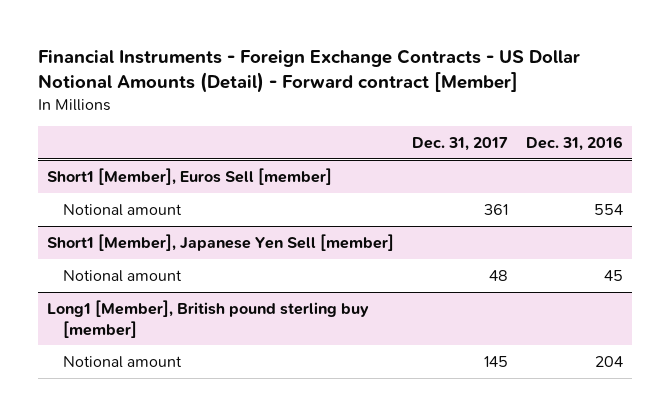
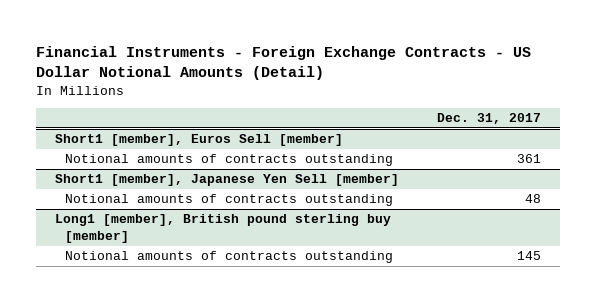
[37,49,580,94] Financial Instruments - Foreign Exchange Contracts - US Dollar Notional Amounts (Detail) - Forward contract [Member] -> [36,45,532,80] Financial Instruments - Foreign Exchange Contracts - US Dollar Notional Amounts (Detail)
[526,136,624,152] Dec. 31, 2016 -> none
[46,167,332,185] Short1 [Member], Euros Sell [member] -> [55,134,344,147] Short1 [member], Euros Sell [member]
[63,203,183,216] Notional amount -> [64,154,393,167] Notional amounts of contracts outstanding
[46,233,394,251] Short1 [Member], Japanese Yen Sell [member] -> [55,174,400,187] Short1 [member], Japanese Yen Sell [member]
[63,269,183,282] Notional amount -> [64,194,393,207] Notional amounts of contracts outstanding
[46,299,369,338] Long1 [Member], British pound sterling buy [member] -> [55,214,392,243] Long1 [member], British pound sterling buy [member]
[63,355,183,368] Notional amount -> [64,251,393,264] Notional amounts of contracts outstanding

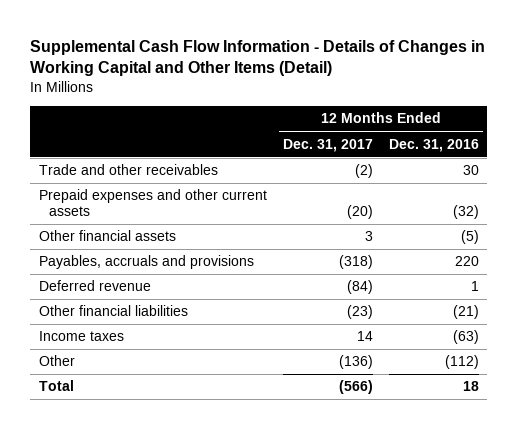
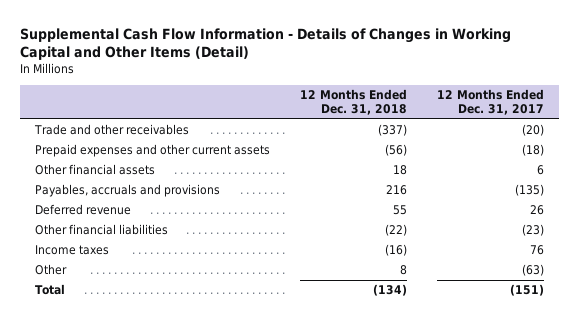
[388,138,479,152] Dec. 31, 2016 -> none
none -> [299,88,407,116] 12 Months Ended Dec. 31, 2018
[354,164,373,179] (2) -> [521,124,544,137] (20)
[346,205,373,220] (20) -> [521,144,544,157] (18)
[364,231,373,242] 3 -> [536,165,544,176] 6
[338,255,373,270] (318) -> [514,184,544,197] (135)
[346,280,373,295] (84) -> [529,205,544,216] 26
[356,331,373,342] 14 -> [529,245,544,256] 76
[338,355,373,370] (136) -> [521,264,544,277] (63)
[338,380,373,395] (566) -> [509,284,544,297] (151)

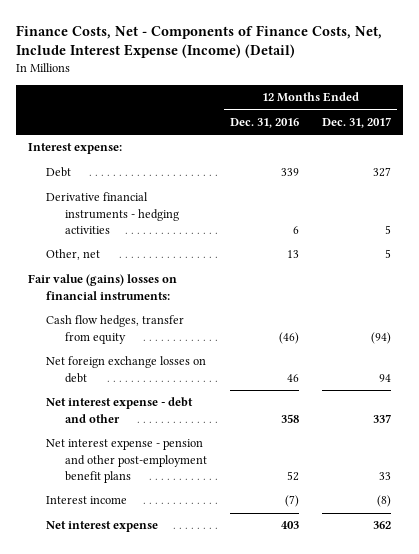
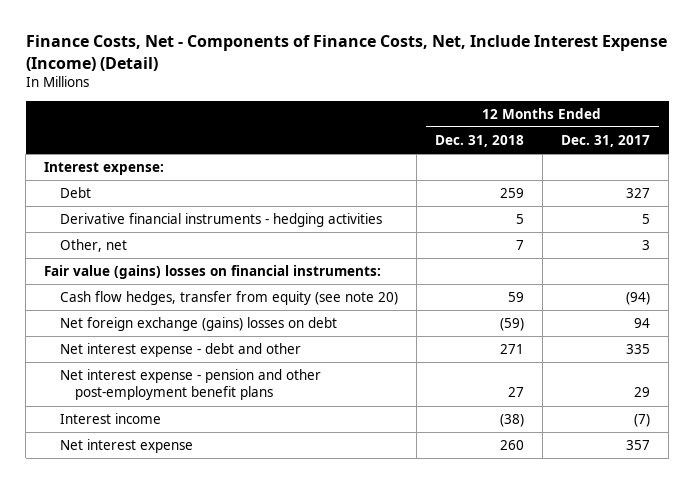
[229,118,299,129] Dec. 31, 2016 -> none
none -> [434,134,524,147] Dec. 31, 2018
[385,249,392,259] 5 -> [642,239,651,250] 3
[46,315,185,344] Cash flow hedges, transfer from equity -> [59,290,398,305] Cash flow hedges, transfer from equity (see note 20)
[46,356,207,383] Net foreign exchange losses on debt -> [59,316,337,331] Net foreign exchange (gains) losses on debt
[373,413,392,423] 337 -> [626,343,651,354] 335
[379,472,392,481] 33 -> [634,387,651,398] 29
[377,495,392,508] (8) -> [634,413,651,427] (7)
[373,521,392,530] 362 -> [626,439,651,450] 357

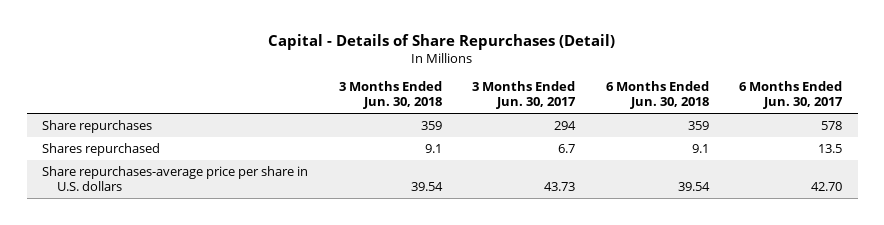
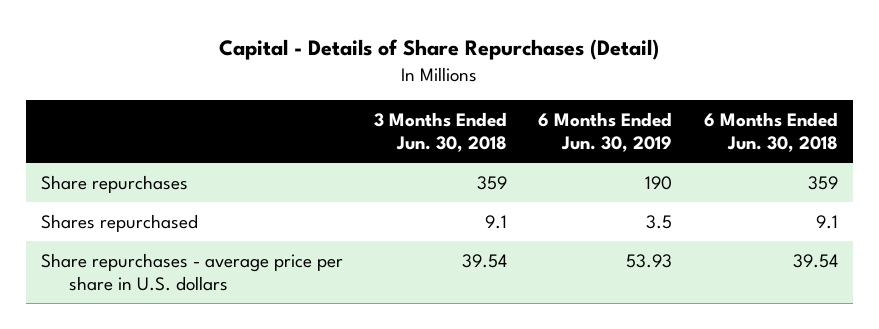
[472,81,577,110] 3 Months Ended Jun. 30, 2017 -> none
[739,81,844,110] 6 Months Ended Jun. 30, 2017 -> none
none -> [538,111,673,153] 6 Months Ended Jun. 30, 2019
[41,165,308,192] Share repurchases-average price per share in U.S. dollars -> [41,252,344,291] Share repurchases - average price per share in U.S. dollars

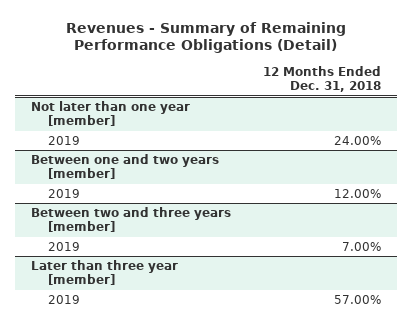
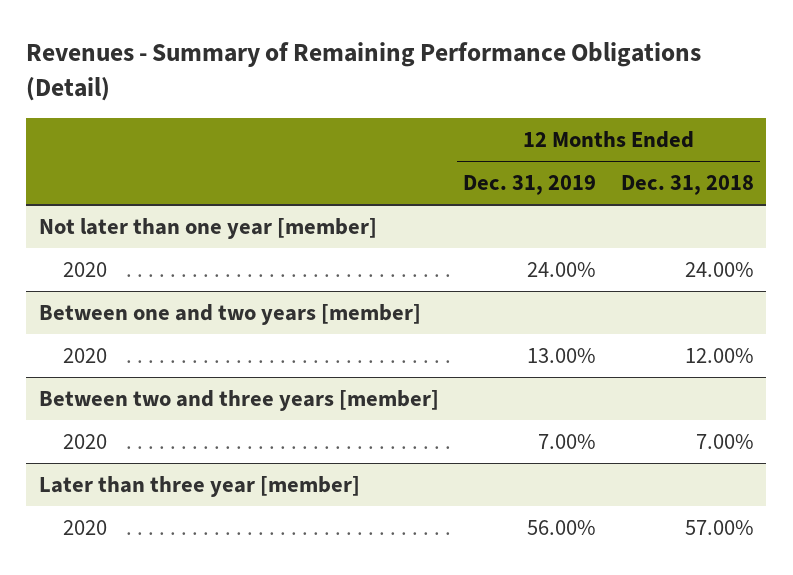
none -> [463,175,597,196] Dec. 31, 2019
[47,135,80,145] 2019 -> [63,261,108,277] 2020
[47,188,80,198] 2019 -> [63,347,108,363] 2020
[47,241,80,251] 2019 -> [63,433,108,449] 2020
[47,294,80,304] 2019 -> [63,519,108,535] 2020

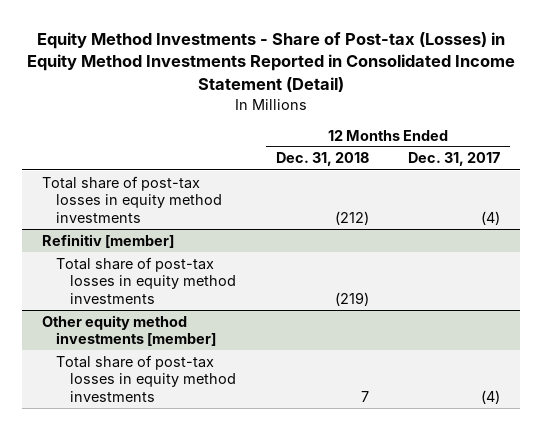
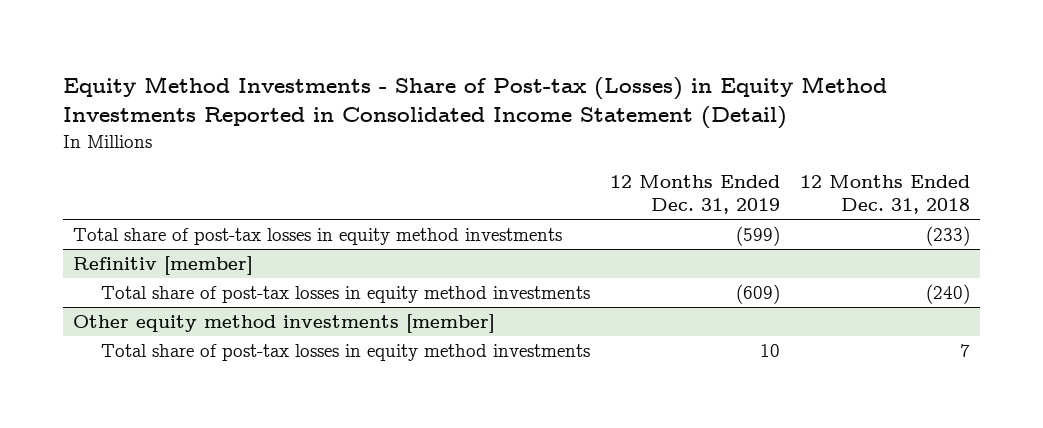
[408,152,501,167] Dec. 31, 2017 -> none
none -> [609,174,780,215] 12 Months Ended Dec. 31, 2019
[334,210,369,225] (212) -> [925,225,970,246] (233)
[334,291,369,306] (219) -> [925,283,970,304] (240)

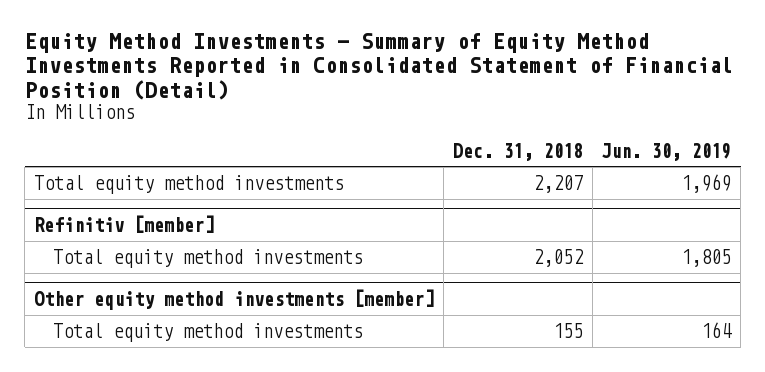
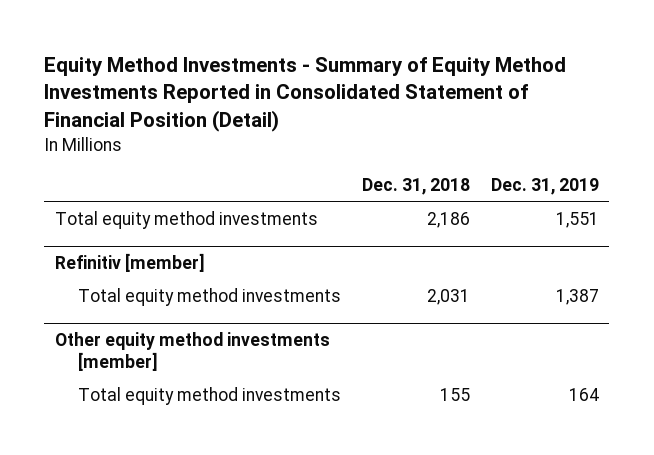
[601,142,732,161] Jun. 30, 2019 -> none
none -> [490,178,599,196] Dec. 31, 2019
[532,175,583,194] 2,207 -> [426,211,470,228] 2,186
[532,249,584,268] 2,052 -> [426,288,470,305] 2,031

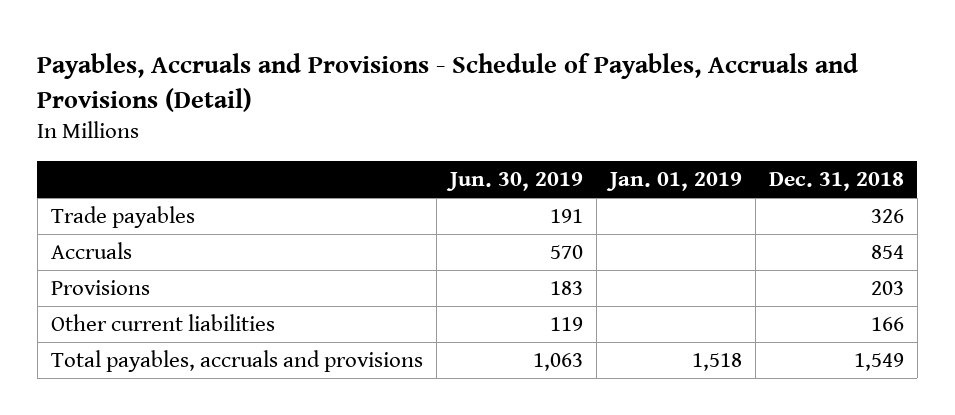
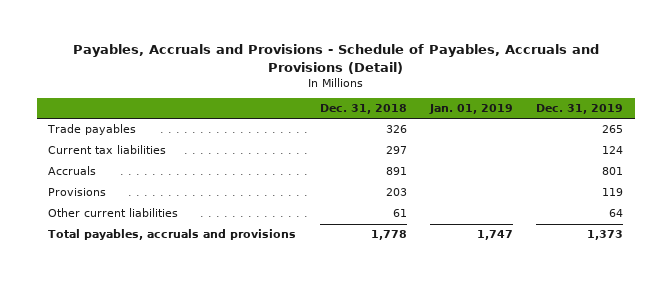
[445,172,583,192] Jun. 30, 2019 -> none
none -> [536,104,624,115] Dec. 31, 2019
none -> [48,145,167,155] Current tax liabilities
[870,245,904,260] 854 -> [385,167,407,176] 891
[870,317,904,332] 166 -> [392,209,407,218] 61
[691,353,742,372] 1,518 -> [476,230,513,241] 1,747
[853,353,904,372] 1,549 -> [370,230,407,241] 1,778

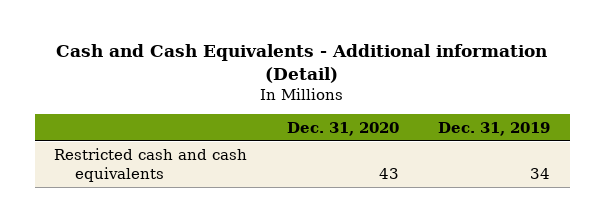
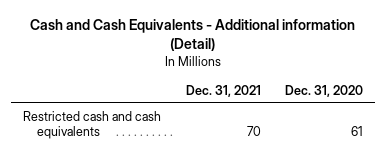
[438,121,551,136] Dec. 31, 2019 -> none
none -> [185,84,261,97] Dec. 31, 2021
[378,167,399,179] 43 -> [351,126,364,137] 61

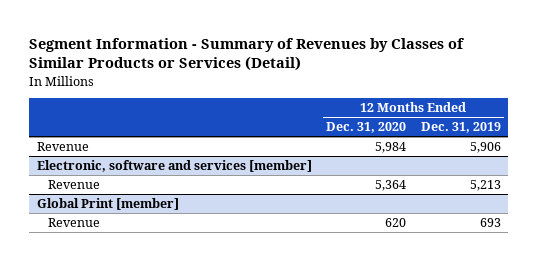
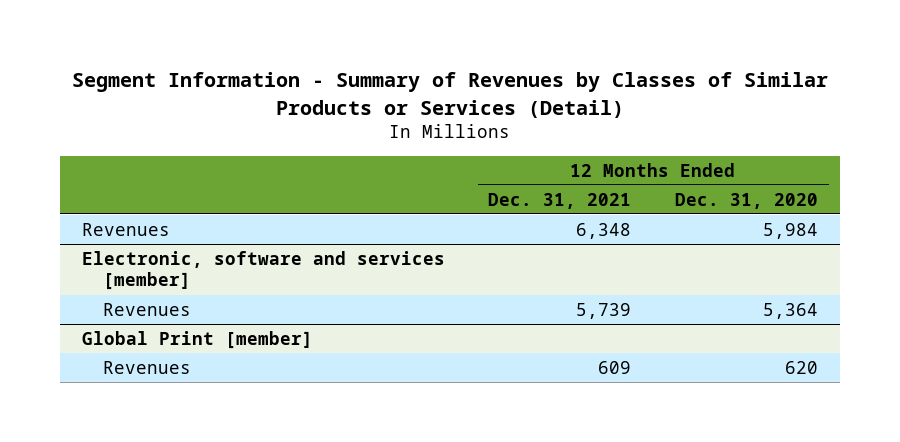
[420,122,501,134] Dec. 31, 2019 -> none
none -> [488,192,632,209] Dec. 31, 2021
[36,142,89,152] Revenue -> [81,222,170,236] Revenues
[47,180,100,190] Revenue -> [102,302,191,316] Revenues
[47,218,100,228] Revenue -> [102,360,191,374] Revenues

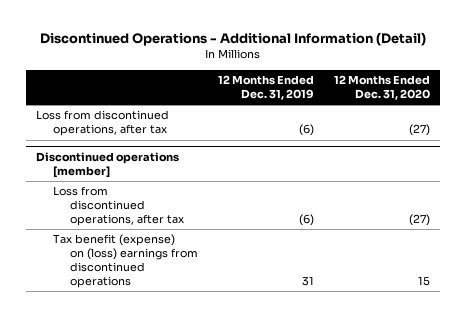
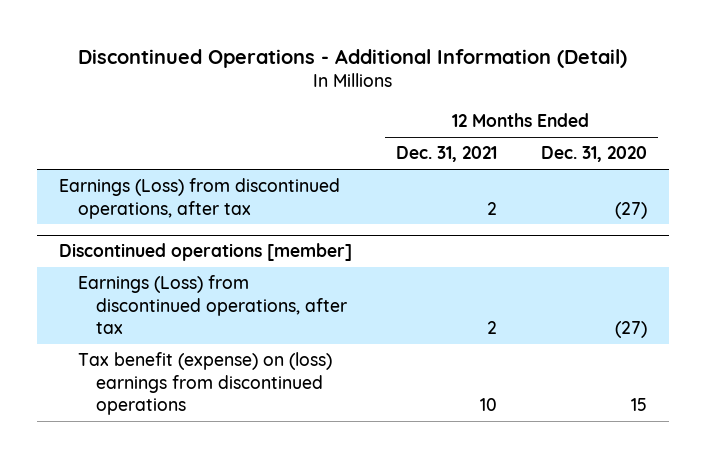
[218,75,315,100] 12 Months Ended Dec. 31, 2019 -> none
none -> [395,146,497,163] Dec. 31, 2021
[36,110,170,137] Loss from discontinued operations, after tax -> [58,178,340,219] Earnings (Loss) from discontinued operations, after tax
[52,186,184,227] Loss from discontinued operations, after tax -> [77,275,348,334] Earnings (Loss) from discontinued operations, after tax

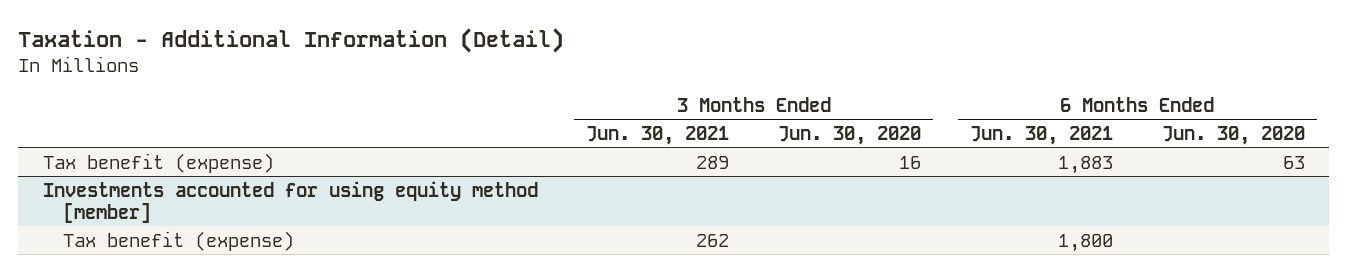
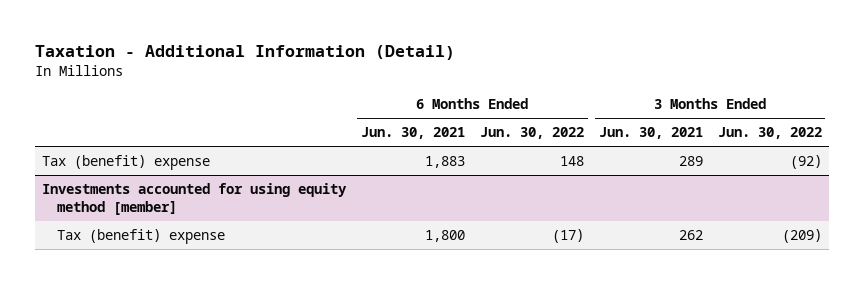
[778,125,922,145] Jun. 30, 2020 -> none
[1161,125,1305,145] Jun. 30, 2020 -> none
none -> [479,127,584,140] Jun. 30, 2022
none -> [717,127,822,140] Jun. 30, 2022
[42,152,274,173] Tax benefit (expense) -> [42,155,211,171] Tax (benefit) expense
[63,230,295,251] Tax benefit (expense) -> [57,229,226,245] Tax (benefit) expense

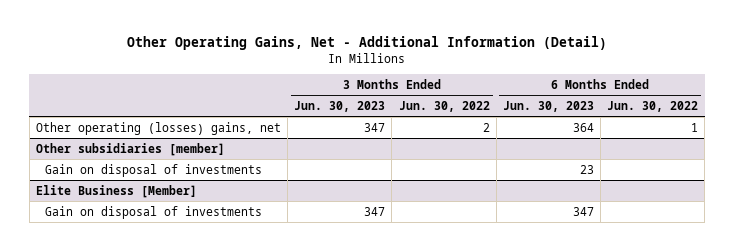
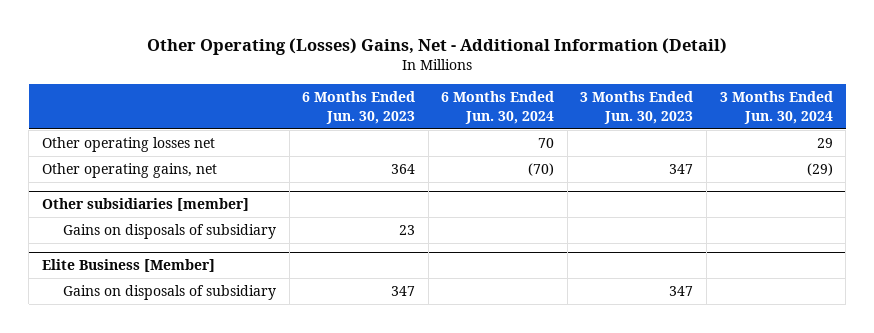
[127,36,608,51] Other Operating Gains, Net - Additional Information (Detail) -> [147,37,728,55] Other Operating (Losses) Gains, Net - Additional Information (Detail)
[398,100,490,112] Jun. 30, 2022 -> none
[606,100,698,112] Jun. 30, 2022 -> none
none -> [441,91,555,124] 6 Months Ended Jun. 30, 2024
none -> [719,91,833,124] 3 Months Ended Jun. 30, 2024
none -> [41,137,215,153] Other operating losses net
[36,121,282,135] Other operating (losses) gains, net -> [41,163,217,179] Other operating gains, net
[44,163,262,177] Gain on disposal of investments -> [62,224,276,240] Gains on disposals of subsidiary
[44,205,262,219] Gain on disposal of investments -> [62,285,276,301] Gains on disposals of subsidiary

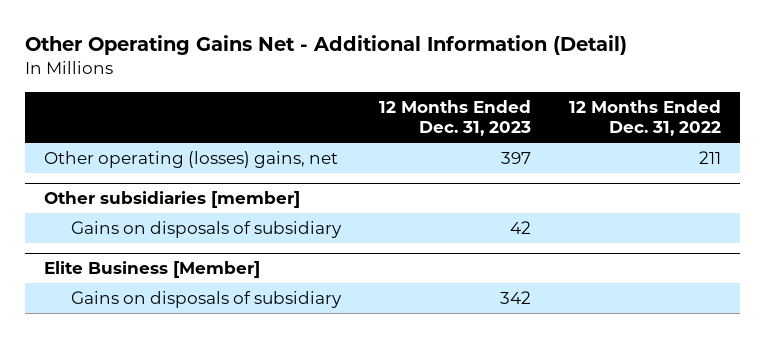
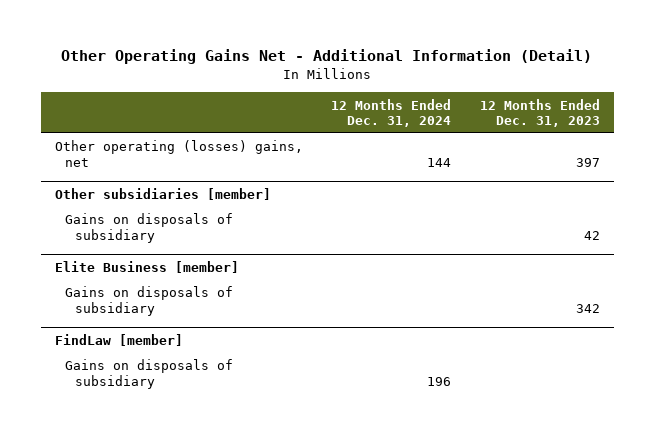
[568,99,721,137] 12 Months Ended Dec. 31, 2022 -> none
none -> [331,98,452,127] 12 Months Ended Dec. 31, 2024
[43,261,260,279] Elite Business [Member] -> [54,260,239,273] Elite Business [member]
none -> [54,333,183,346] FindLaw [member]
none -> [64,359,233,389] Gains on disposals of subsidiary

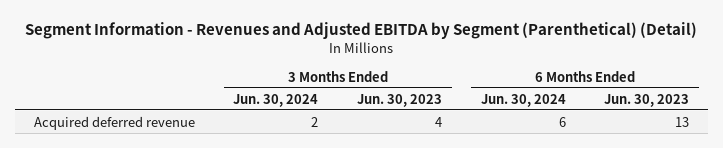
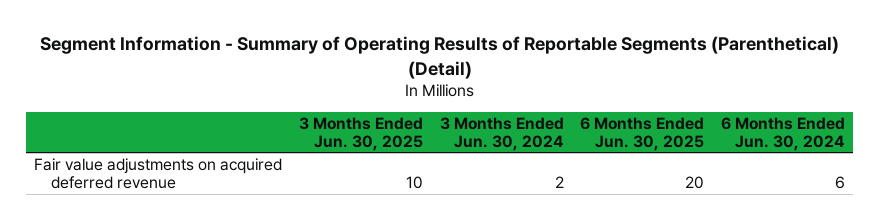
[25,22,698,40] Segment Information - Revenues and Adjusted EBITDA by Segment (Parenthetical) (Detail) -> [39,36,839,79] Segment Information - Summary of Operating Results of Reportable Segments (Parenthetical) (Detail)
[356,93,442,107] Jun. 30, 2023 -> none
[604,93,690,107] Jun. 30, 2023 -> none
none -> [298,116,423,151] 3 Months Ended Jun. 30, 2025
none -> [580,116,705,151] 6 Months Ended Jun. 30, 2025
[33,115,195,130] Acquired deferred revenue -> [33,157,282,190] Fair value adjustments on acquired deferred revenue

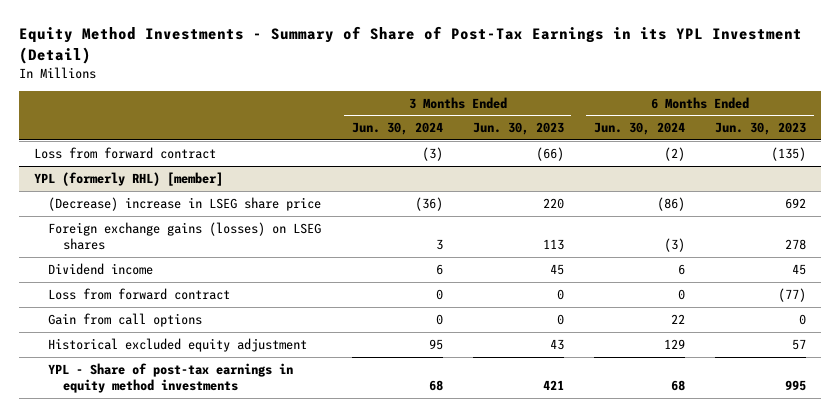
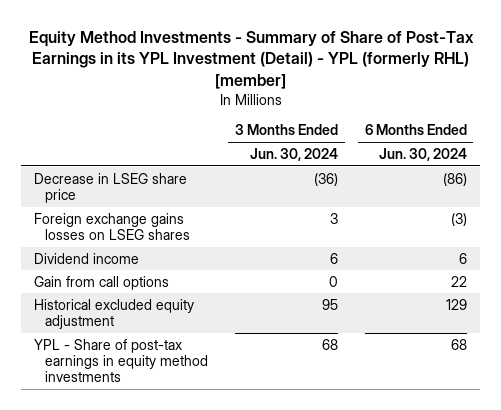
[18,26,802,64] Equity Method Investments - Summary of Share of Post-Tax Earnings in its YPL Investment (Detail) -> [28,30,474,89] Equity Method Investments - Summary of Share of Post-Tax Earnings in its YPL Investment (Detail) - YPL (formerly RHL) [member]
[472,122,564,136] Jun. 30, 2023 -> none
[715,122,807,136] Jun. 30, 2023 -> none
[34,146,217,159] Loss from forward contract -> none
[34,171,224,186] YPL (formerly RHL) [member] -> none
[48,196,322,211] (Decrease) increase in LSEG share price -> [34,172,188,204] Decrease in LSEG share price
[48,221,322,251] Foreign exchange gains (losses) on LSEG shares -> [34,212,191,241] Foreign exchange gains losses on LSEG shares
[48,287,231,300] Loss from forward contract -> none

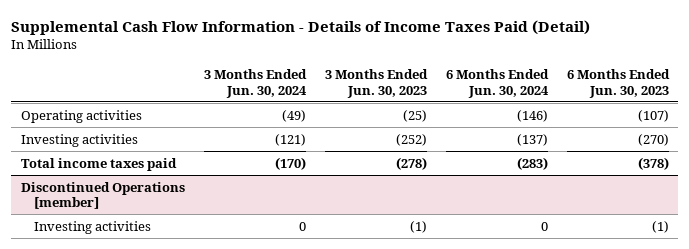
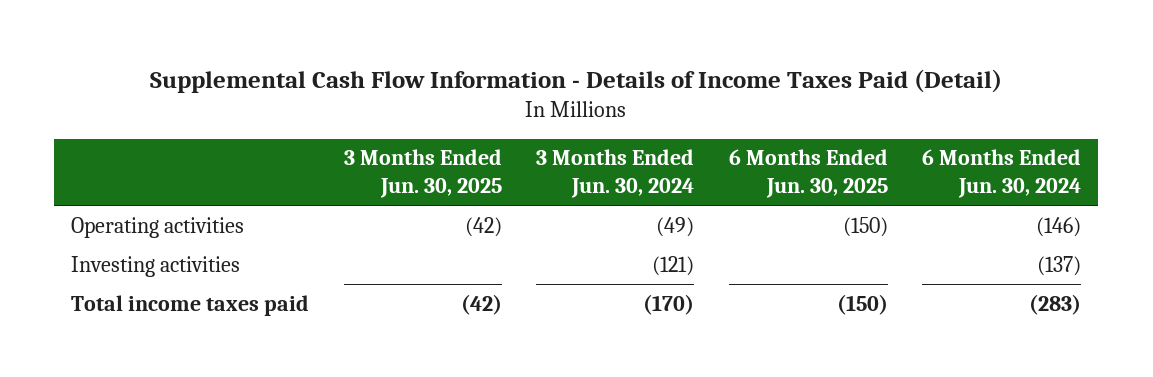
[324,69,428,98] 3 Months Ended Jun. 30, 2023 -> none
[566,69,670,98] 6 Months Ended Jun. 30, 2023 -> none
none -> [343,149,502,199] 3 Months Ended Jun. 30, 2025
none -> [728,149,888,199] 6 Months Ended Jun. 30, 2025
[20,181,185,209] Discontinued Operations [member] -> none
[33,220,151,234] Investing activities -> none

